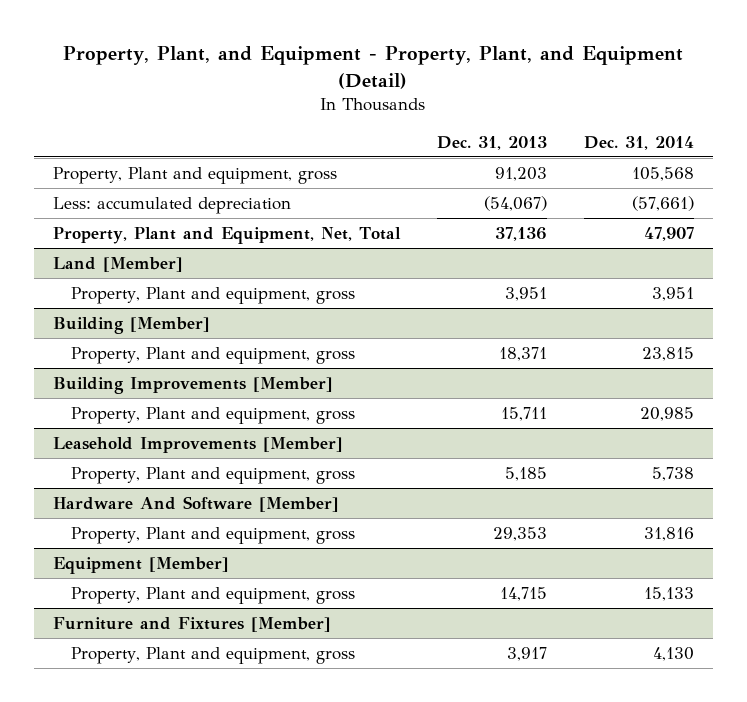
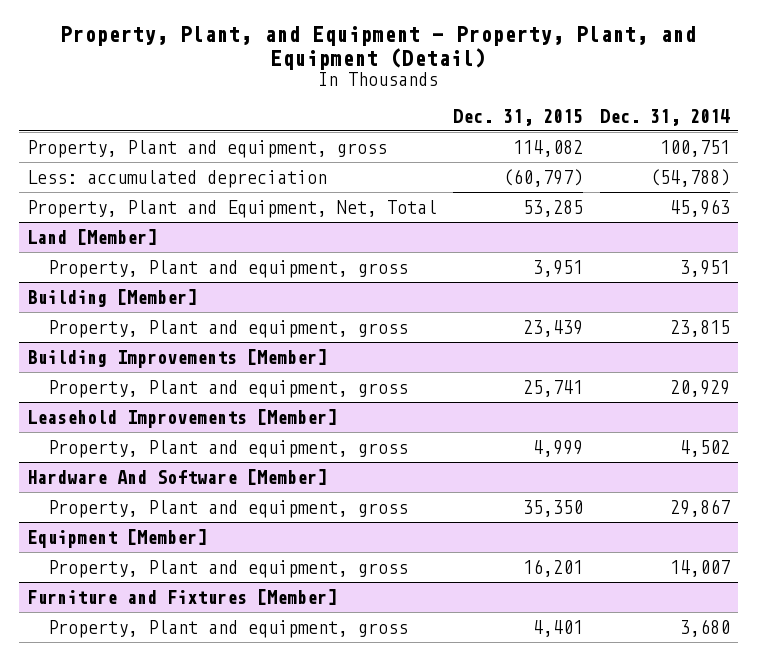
[436,135,547,150] Dec. 31, 2013 -> none
none -> [453,109,584,127] Dec. 31, 2015
[632,166,695,181] 105,568 -> [659,139,730,157] 100,751
[632,195,695,211] (57,661) -> [649,168,730,187] (54,788)
[644,226,695,241] 47,907 -> [669,198,730,217] 45,963
[640,406,695,421] 20,985 -> [669,379,730,397] 20,929
[652,466,695,481] 5,738 -> [679,439,730,457] 4,502
[644,526,695,541] 31,816 -> [669,498,730,517] 29,867
[644,586,695,601] 15,133 -> [669,559,730,577] 14,007
[653,646,695,661] 4,130 -> [679,618,730,637] 3,680

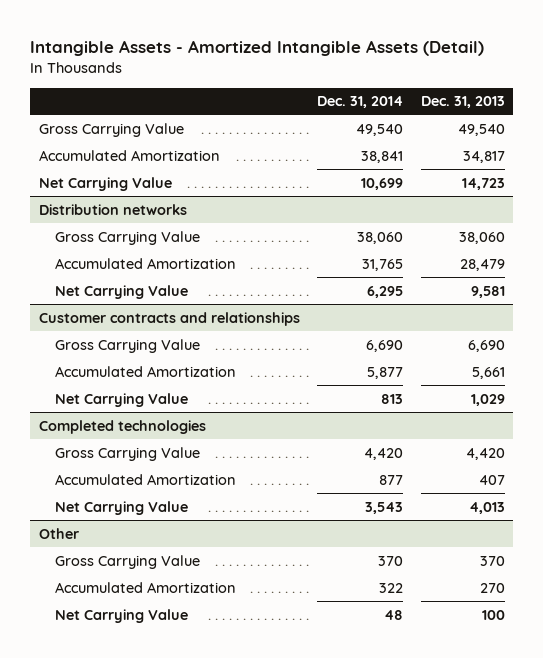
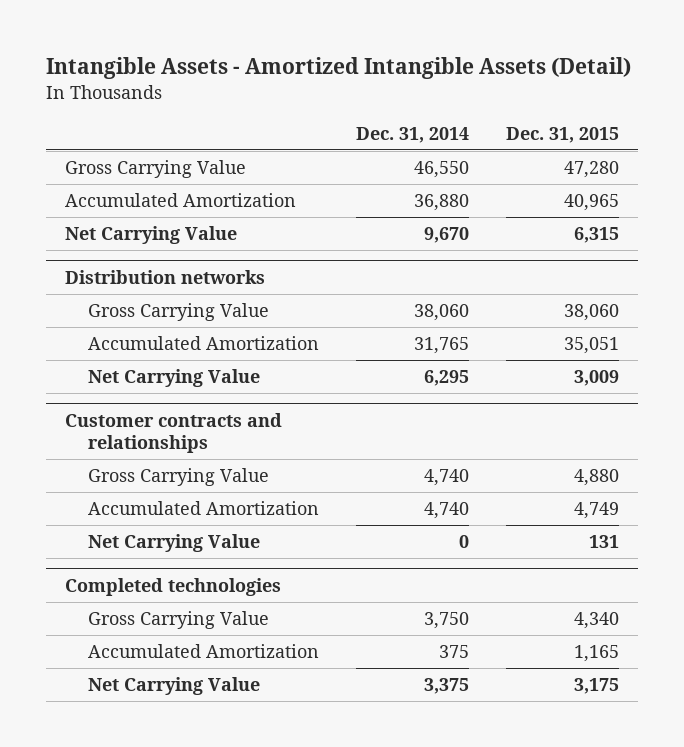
[420,96,505,109] Dec. 31, 2013 -> none
none -> [506,126,620,143] Dec. 31, 2015
[356,123,404,136] 49,540 -> [414,161,470,179] 46,550
[361,150,404,163] 38,841 -> [414,194,470,212] 36,880
[361,177,404,190] 10,699 -> [424,227,470,244] 9,670
[366,339,404,352] 6,690 -> [424,469,470,487] 4,740
[367,366,404,379] 5,877 -> [424,502,470,520] 4,740
[381,393,404,404] 813 -> [459,535,470,549] 0
[38,527,79,539] Other -> none
[55,554,201,569] Gross Carrying Value -> none
[55,581,237,593] Accumulated Amortization -> none
[55,608,189,623] Net Carrying Value -> none
[364,447,404,460] 4,420 -> [424,612,470,630] 3,750
[379,474,404,485] 877 -> [439,645,470,659] 375
[365,501,404,514] 3,543 -> [424,678,470,695] 3,375

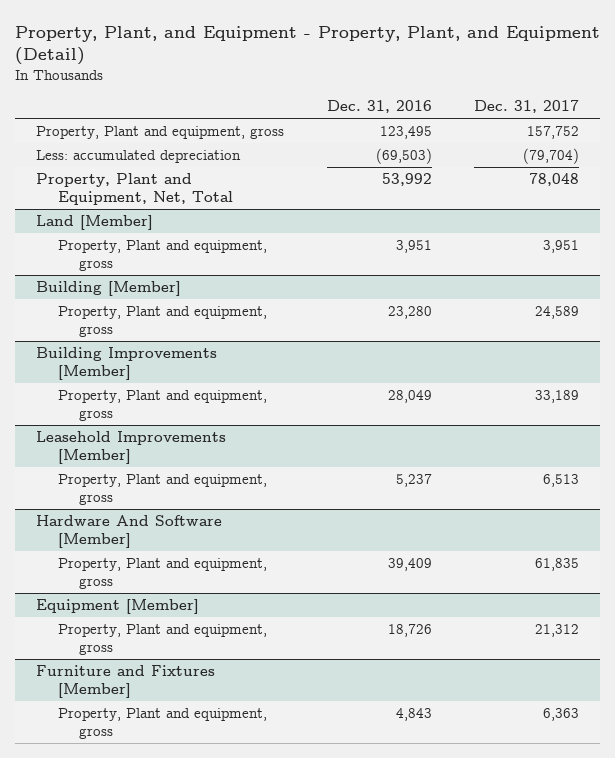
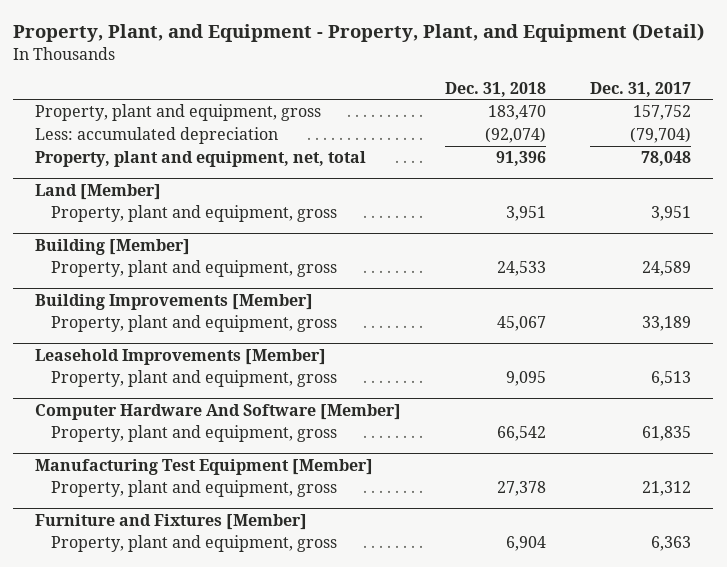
[326,100,432,114] Dec. 31, 2016 -> none
none -> [445,81,547,97] Dec. 31, 2018
[36,125,285,139] Property, Plant and equipment, gross -> [35,104,322,122] Property, plant and equipment, gross
[36,172,233,206] Property, Plant and Equipment, Net, Total -> [35,151,367,168] Property, plant and equipment, net, total
[57,239,267,272] Property, Plant and equipment, gross -> [50,205,337,223] Property, plant and equipment, gross
[57,305,267,338] Property, Plant and equipment, gross -> [50,260,337,278] Property, plant and equipment, gross
[57,389,267,422] Property, Plant and equipment, gross -> [50,315,337,333] Property, plant and equipment, gross
[57,473,267,506] Property, Plant and equipment, gross -> [50,370,337,388] Property, plant and equipment, gross
[36,514,223,549] Hardware And Software [Member] -> [35,403,402,420] Computer Hardware And Software [Member]
[57,557,267,590] Property, Plant and equipment, gross -> [50,425,337,443] Property, plant and equipment, gross
[36,598,200,614] Equipment [Member] -> [35,458,374,475] Manufacturing Test Equipment [Member]
[57,623,267,656] Property, Plant and equipment, gross -> [50,480,337,498] Property, plant and equipment, gross
[57,707,267,740] Property, Plant and equipment, gross -> [50,535,337,553] Property, plant and equipment, gross

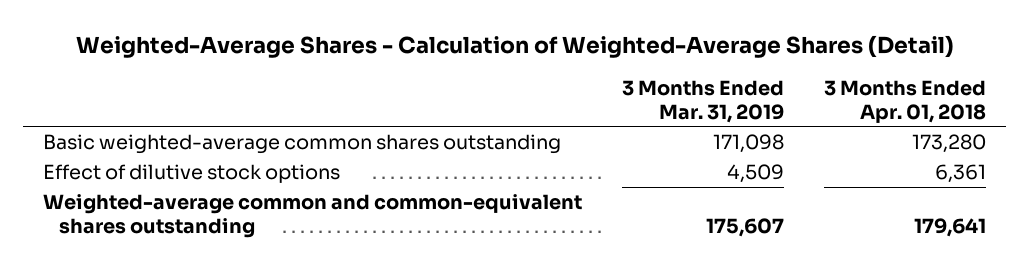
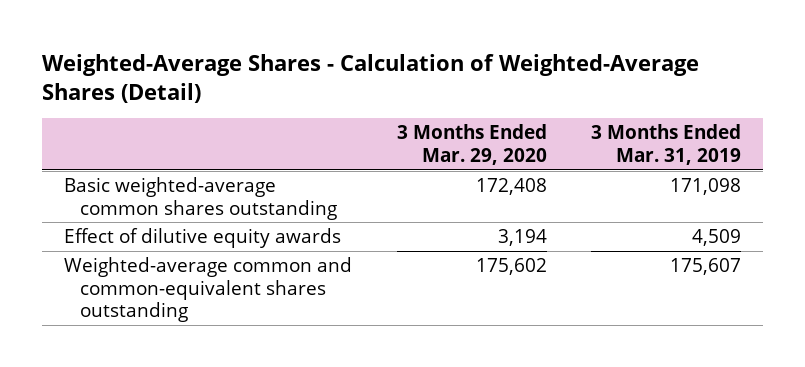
[823,79,986,123] 3 Months Ended Apr. 01, 2018 -> none
none -> [396,124,547,166] 3 Months Ended Mar. 29, 2020
[43,163,341,183] Effect of dilutive stock options -> [64,227,342,248] Effect of dilutive equity awards

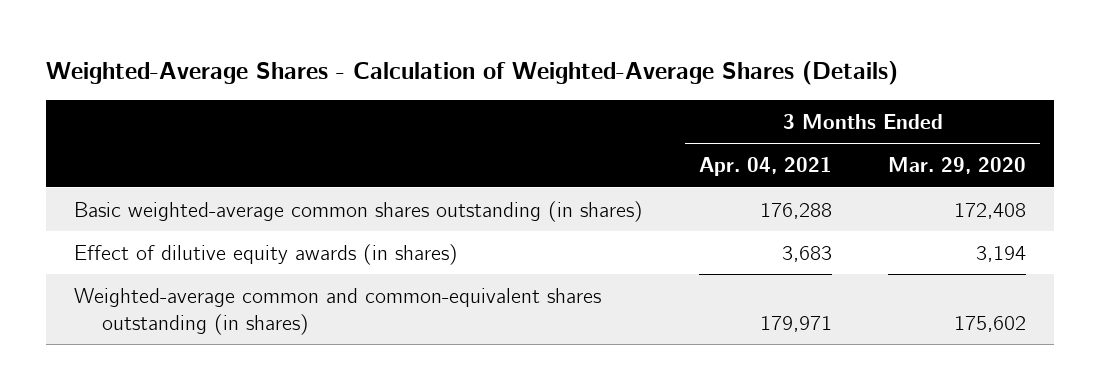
[42,54,700,103] Weighted-Average Shares - Calculation of Weighted-Average Shares (Detail) -> [46,61,899,86] Weighted-Average Shares - Calculation of Weighted-Average Shares (Details)
[590,124,741,166] 3 Months Ended Mar. 31, 2019 -> none
none -> [699,157,833,177] Apr. 04, 2021
[64,176,337,220] Basic weighted-average common shares outstanding -> [74,200,644,222] Basic weighted-average common shares outstanding (in shares)
[64,227,342,248] Effect of dilutive equity awards -> [74,243,459,265] Effect of dilutive equity awards (in shares)
[64,256,353,323] Weighted-average common and common-equivalent shares outstanding -> [74,287,602,335] Weighted-average common and common-equivalent shares outstanding (in shares)

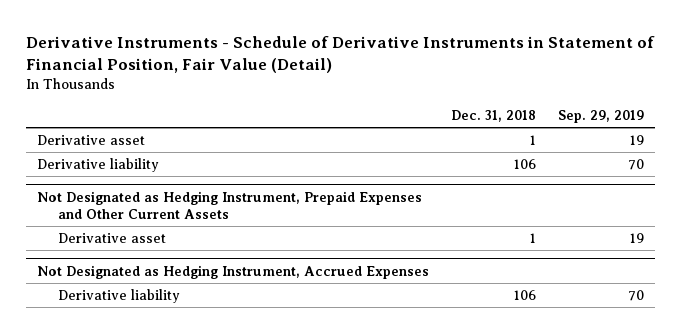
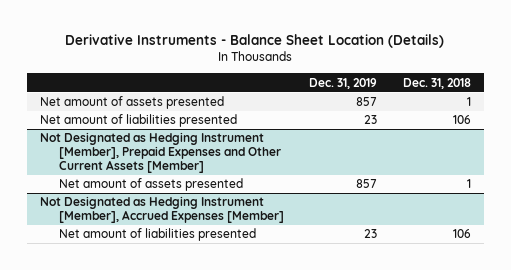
[26,36,656,74] Derivative Instruments - Schedule of Derivative Instruments in Statement of Financial Position, Fair Value (Detail) -> [65,34,445,49] Derivative Instruments - Balance Sheet Location (Details)
[558,110,645,124] Sep. 29, 2019 -> none
none -> [309,77,378,89] Dec. 31, 2019
[37,134,146,145] Derivative asset -> [40,96,225,110] Net amount of assets presented
[37,157,160,172] Derivative liability -> [40,114,238,128] Net amount of liabilities presented
[37,190,423,220] Not Designated as Hedging Instrument, Prepaid Expenses and Other Current Assets -> [40,132,281,173] Not Designated as Hedging Instrument [Member], Prepaid Expenses and Other Current Assets [Member]
[58,232,167,243] Derivative asset -> [58,178,243,192] Net amount of assets presented
[37,264,430,279] Not Designated as Hedging Instrument, Accrued Expenses -> [40,196,284,224] Not Designated as Hedging Instrument [Member], Accrued Expenses [Member]
[58,288,181,303] Derivative liability -> [58,228,256,242] Net amount of liabilities presented

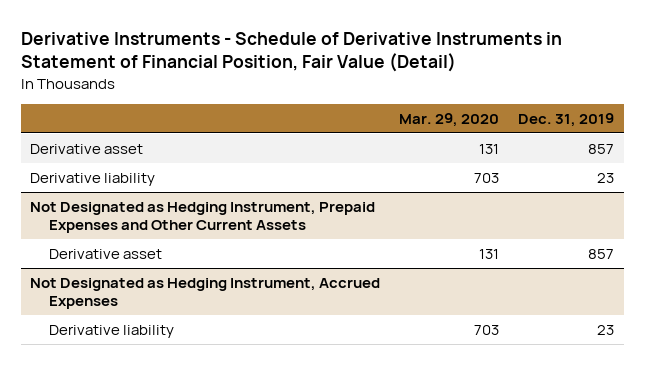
[65,34,445,49] Derivative Instruments - Balance Sheet Location (Details) -> [20,31,562,73] Derivative Instruments - Schedule of Derivative Instruments in Statement of Financial Position, Fair Value (Detail)
[402,77,471,89] Dec. 31, 2018 -> none
none -> [399,112,500,127] Mar. 29, 2020
[40,96,225,110] Net amount of assets presented -> [30,143,144,154] Derivative asset
[40,114,238,128] Net amount of liabilities presented -> [30,172,156,186] Derivative liability
[40,132,281,173] Not Designated as Hedging Instrument [Member], Prepaid Expenses and Other Current Assets [Member] -> [30,201,376,233] Not Designated as Hedging Instrument, Prepaid Expenses and Other Current Assets
[58,178,243,192] Net amount of assets presented -> [48,248,162,259] Derivative asset
[40,196,284,224] Not Designated as Hedging Instrument [Member], Accrued Expenses [Member] -> [30,277,381,309] Not Designated as Hedging Instrument, Accrued Expenses
[58,228,256,242] Net amount of liabilities presented -> [48,324,174,338] Derivative liability

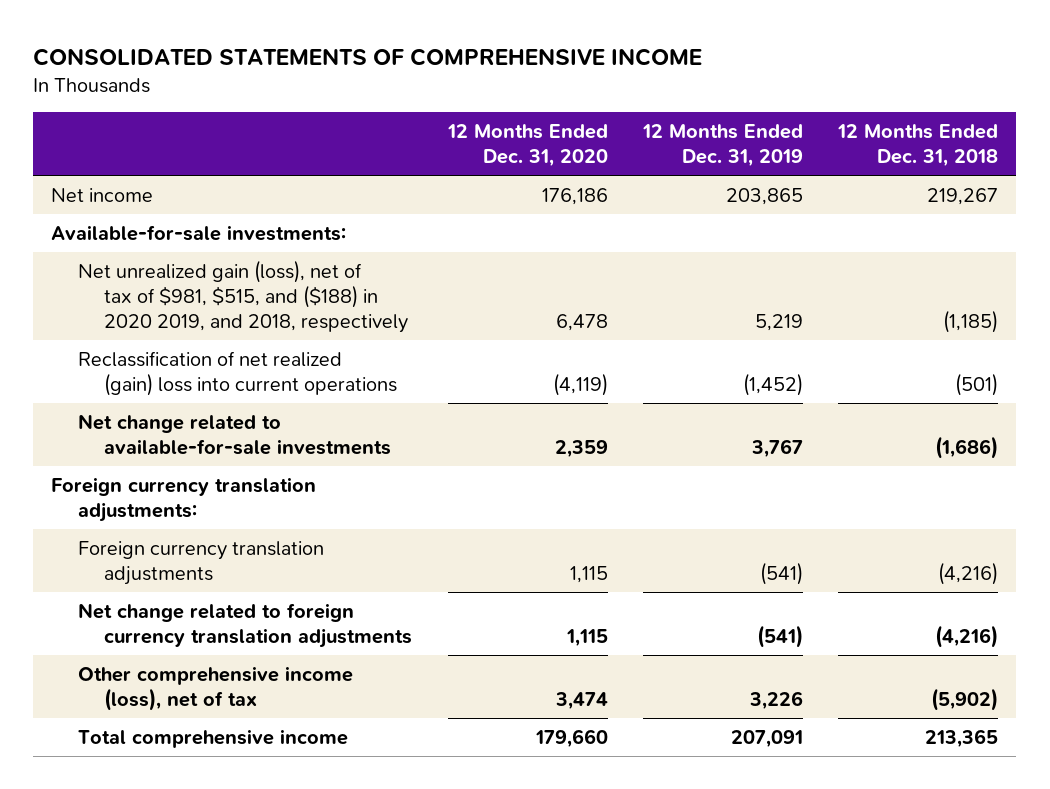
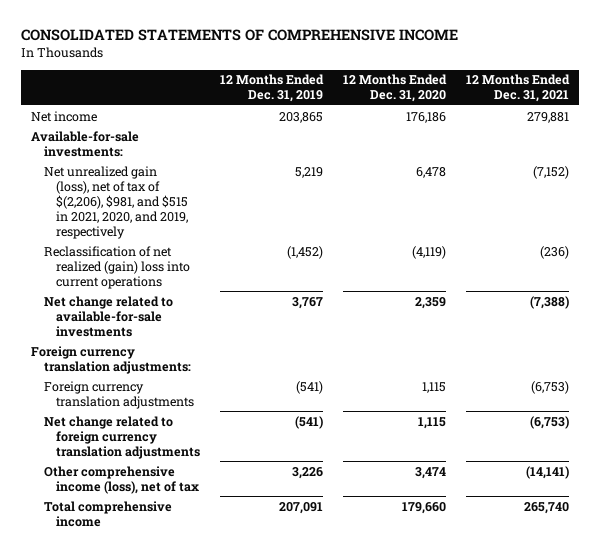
[837,123,999,167] 12 Months Ended Dec. 31, 2018 -> none
none -> [466,74,571,103] 12 Months Ended Dec. 31, 2021
[77,259,409,334] Net unrealized gain (loss), net of tax of $981, $515, and ($188) in 2020 2019, and 2018, respectively -> [43,165,189,239] Net unrealized gain (loss), net of tax of $(2,206), $981, and $515 in 2021, 2020, and 2019, respectively

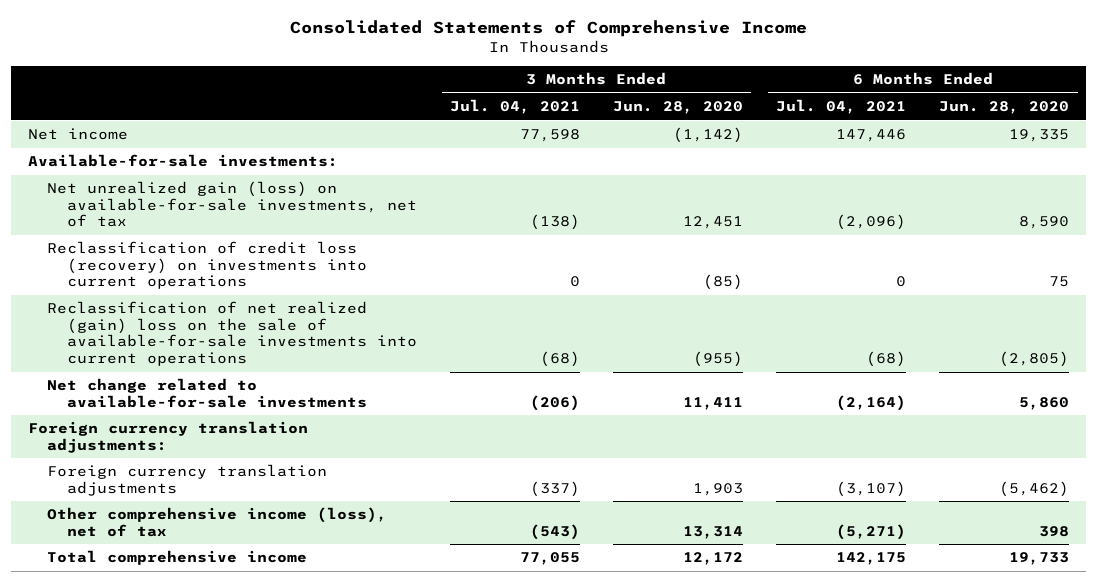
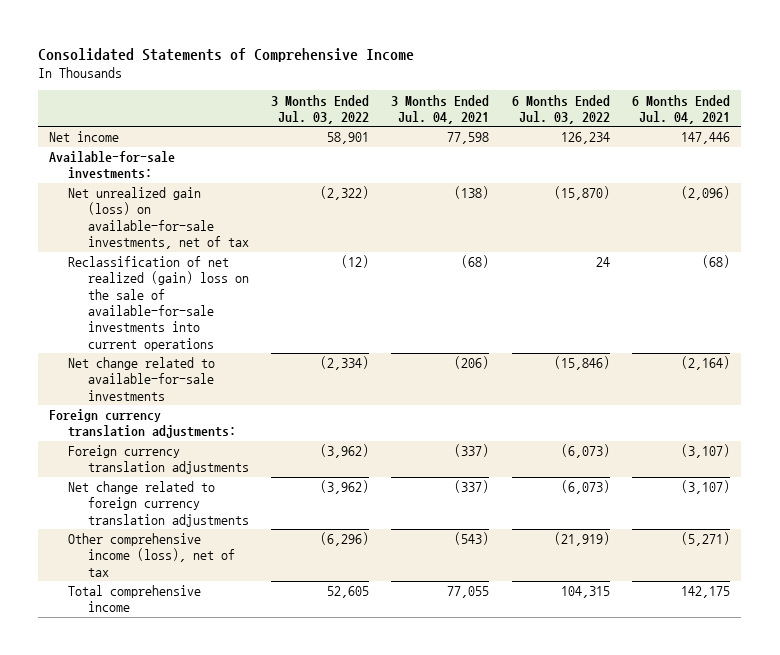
[613,101,744,115] Jun. 28, 2020 -> none
[939,101,1070,115] Jun. 28, 2020 -> none
none -> [271,94,370,124] 3 Months Ended Jul. 03, 2022
none -> [511,94,610,124] 6 Months Ended Jul. 03, 2022
[47,241,367,290] Reclassification of credit loss (recovery) on investments into current operations -> none
none -> [68,481,249,527] Net change related to foreign currency translation adjustments

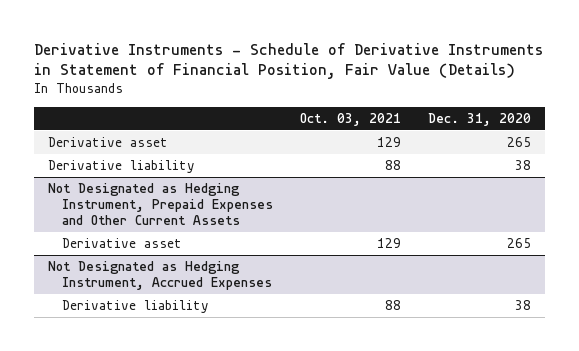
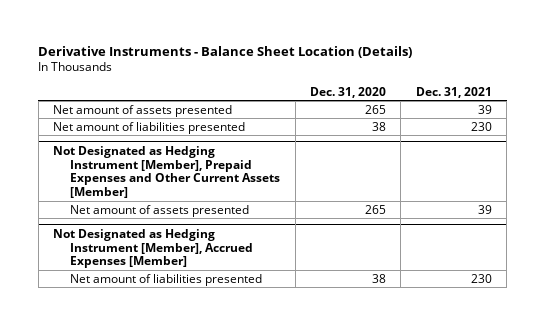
[34,42,544,80] Derivative Instruments - Schedule of Derivative Instruments in Statement of Financial Position, Fair Value (Details) -> [38,46,413,59] Derivative Instruments - Balance Sheet Location (Details)
[299,112,401,126] Oct. 03, 2021 -> none
none -> [415,86,492,98] Dec. 31, 2021
[47,136,168,147] Derivative asset -> [53,104,233,117] Net amount of assets presented
[47,159,195,173] Derivative liability -> [53,121,246,134] Net amount of liabilities presented
[47,182,273,226] Not Designated as Hedging Instrument, Prepaid Expenses and Other Current Assets -> [53,145,281,199] Not Designated as Hedging Instrument [Member], Prepaid Expenses and Other Current Assets [Member]
[61,237,182,248] Derivative asset -> [70,204,250,217] Net amount of assets presented
[47,260,272,291] Not Designated as Hedging Instrument, Accrued Expenses -> [53,228,254,269] Not Designated as Hedging Instrument [Member], Accrued Expenses [Member]
[61,299,209,313] Derivative liability -> [70,273,263,286] Net amount of liabilities presented

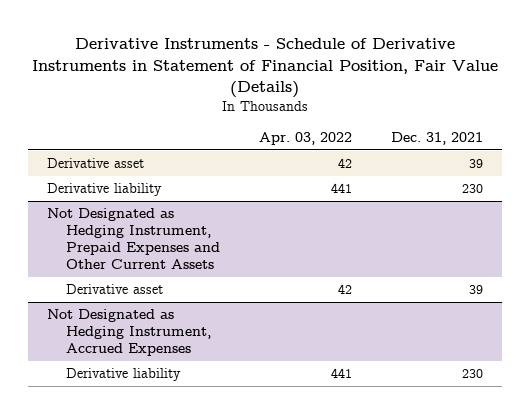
[38,46,413,59] Derivative Instruments - Balance Sheet Location (Details) -> [32,38,499,99] Derivative Instruments - Schedule of Derivative Instruments in Statement of Financial Position, Fair Value (Details)
[309,86,386,98] Dec. 31, 2020 -> none
none -> [259,132,353,146] Apr. 03, 2022
[53,104,233,117] Net amount of assets presented -> [47,158,145,169] Derivative asset
[53,121,246,134] Net amount of liabilities presented -> [47,183,163,197] Derivative liability
[53,145,281,199] Not Designated as Hedging Instrument [Member], Prepaid Expenses and Other Current Assets [Member] -> [47,208,221,270] Not Designated as Hedging Instrument, Prepaid Expenses and Other Current Assets
[70,204,250,217] Net amount of assets presented -> [66,284,164,295] Derivative asset
[53,228,254,269] Not Designated as Hedging Instrument [Member], Accrued Expenses [Member] -> [47,309,212,357] Not Designated as Hedging Instrument, Accrued Expenses
[70,273,263,286] Net amount of liabilities presented -> [66,368,182,382] Derivative liability

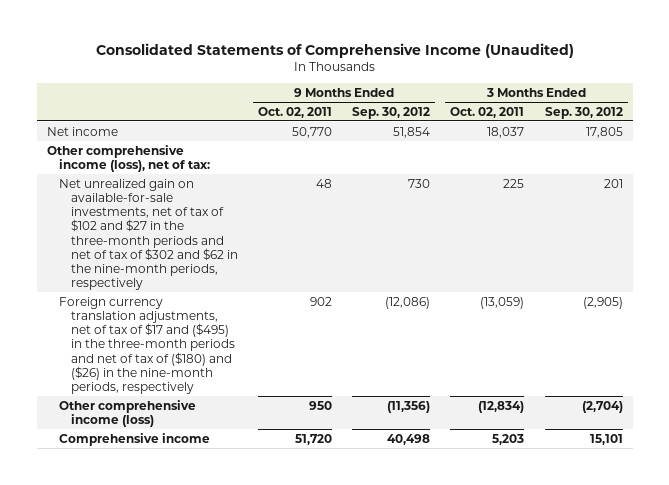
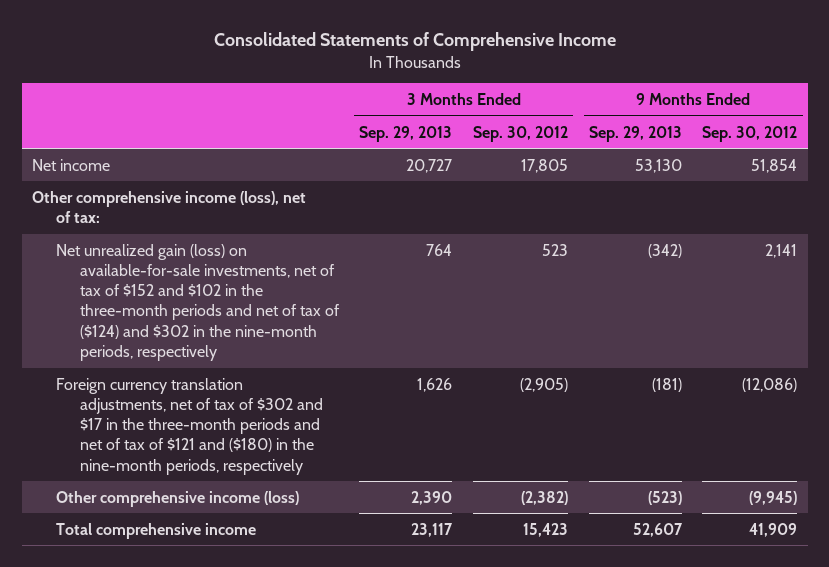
[95,43,574,59] Consolidated Statements of Comprehensive Income (Unaudited) -> [213,32,616,52] Consolidated Statements of Comprehensive Income
[257,106,332,118] Oct. 02, 2011 -> none
[450,106,525,118] Oct. 02, 2011 -> none
none -> [359,125,453,142] Sep. 29, 2013
none -> [588,125,682,142] Sep. 29, 2013
[58,178,238,291] Net unrealized gain on available-for-sale investments, net of tax of $102 and $27 in the three-month periods and net of tax of $302 and $62 in the nine-month periods, respectively -> [55,243,340,361] Net unrealized gain (loss) on available-for-sale investments, net of tax of $152 and $102 in the three-month periods and net of tax of ($124) and $302 in the nine-month periods, respectively
[408,178,431,188] 730 -> [765,243,798,258] 2,141
[603,178,623,188] 201 -> [542,243,569,256] 523
[58,296,235,395] Foreign currency translation adjustments, net of tax of $17 and ($495) in the three-month periods and net of tax of ($180) and ($26) in the nine-month periods, respectively -> [55,377,323,475] Foreign currency translation adjustments, net of tax of $302 and $17 in the three-month periods and net of tax of $121 and ($180) in the nine-month periods, respectively
[387,400,431,413] (11,356) -> [749,490,798,505] (9,945)
[581,400,623,413] (2,704) -> [521,490,569,505] (2,382)
[58,432,210,446] Comprehensive income -> [55,522,256,539] Total comprehensive income
[387,433,431,445] 40,498 -> [749,522,798,537] 41,909
[589,433,623,445] 15,101 -> [523,522,569,537] 15,423

